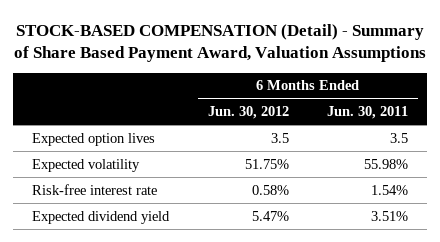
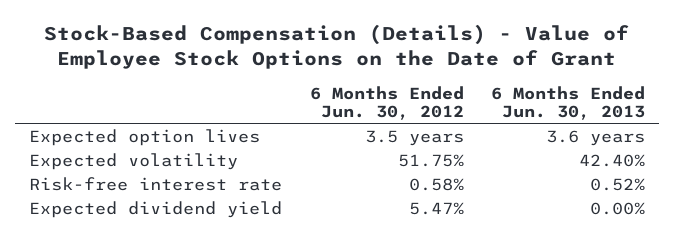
[14,23,427,63] STOCK-BASED COMPENSATION (Detail) - Summary of Share Based Payment Award, Valuation Assumptions -> [44,24,630,70] Stock-Based Compensation (Details) - Value of Employee Stock Options on the Date of Grant
[327,106,409,120] Jun. 30, 2011 -> none
none -> [491,85,646,121] 6 Months Ended Jun. 30, 2013
[270,132,289,143] 3.5 -> [364,130,464,147] 3.5 years

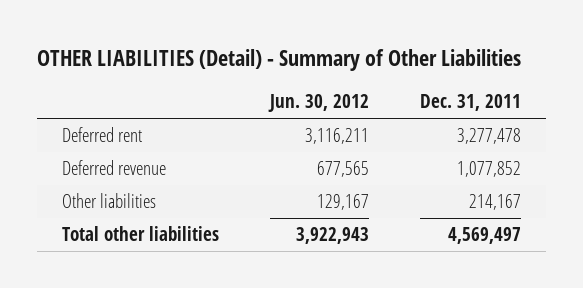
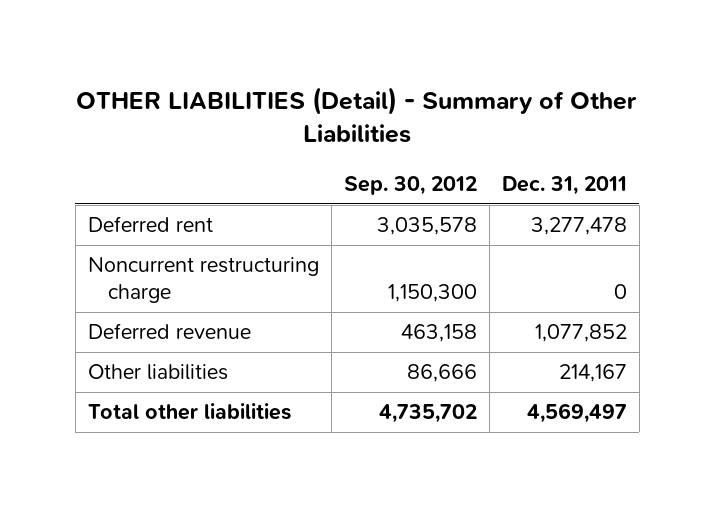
[268,94,370,113] Jun. 30, 2012 -> none
none -> [343,176,477,196] Sep. 30, 2012
none -> [87,257,319,304] Noncurrent restructuring charge

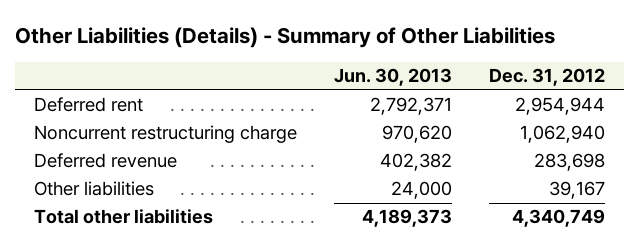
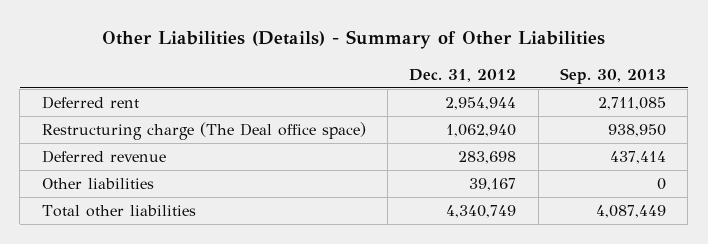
[334,68,453,87] Jun. 30, 2013 -> none
none -> [559,67,666,84] Sep. 30, 2013
[33,125,297,144] Noncurrent restructuring charge -> [41,122,366,141] Restructuring charge (The Deal office space)

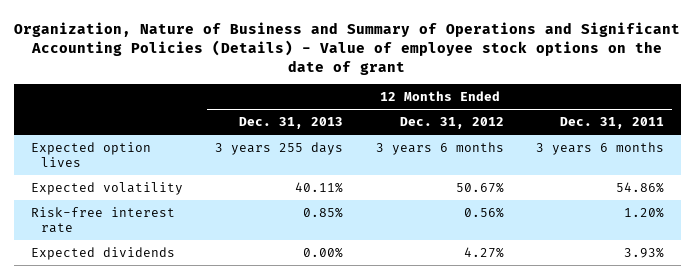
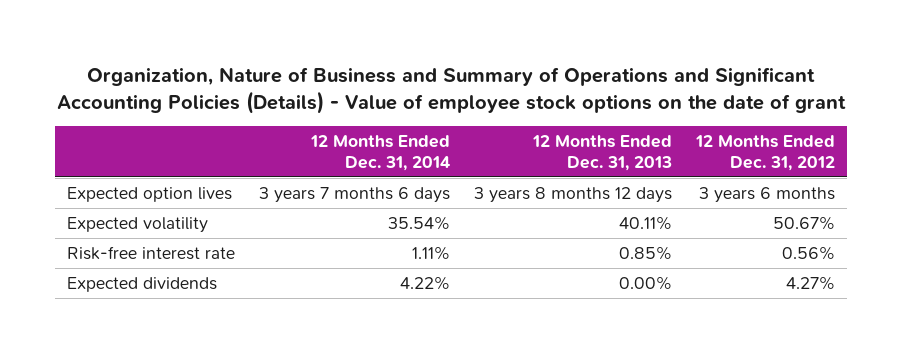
[560,117,665,130] Dec. 31, 2011 -> none
none -> [310,135,451,171] 12 Months Ended Dec. 31, 2014
[215,141,344,155] 3 years 255 days -> [474,187,673,204] 3 years 8 months 12 days

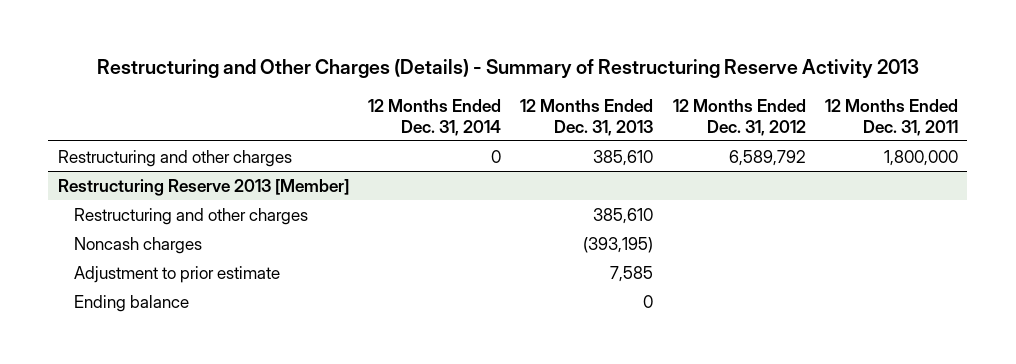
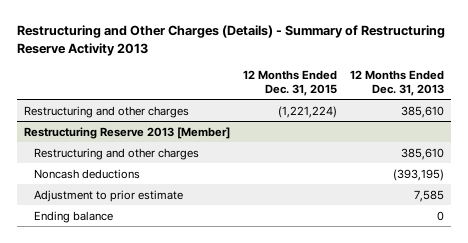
[368,98,502,136] 12 Months Ended Dec. 31, 2014 -> none
[672,98,806,136] 12 Months Ended Dec. 31, 2012 -> none
[824,98,958,136] 12 Months Ended Dec. 31, 2011 -> none
none -> [243,69,338,96] 12 Months Ended Dec. 31, 2015
[73,236,202,254] Noncash charges -> [34,168,141,179] Noncash deductions

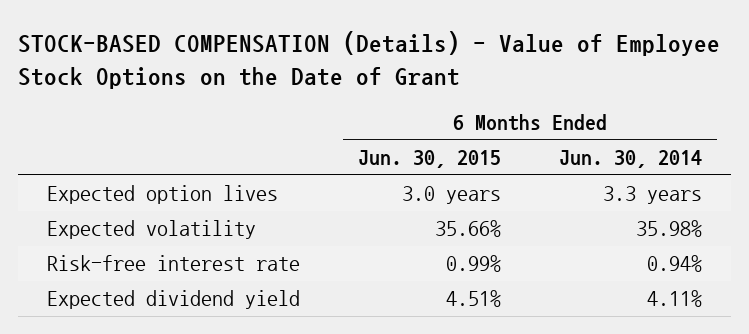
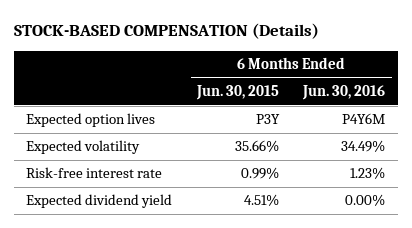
[17,30,720,89] STOCK-BASED COMPENSATION (Details) - Value of Employee Stock Options on the Date of Grant -> [13,23,319,40] STOCK-BASED COMPENSATION (Details)
[559,150,703,169] Jun. 30, 2014 -> none
none -> [302,85,386,101] Jun. 30, 2016
[401,186,501,205] 3.0 years -> [255,114,280,125] P3Y

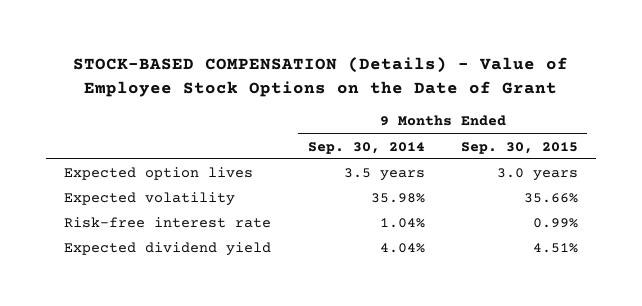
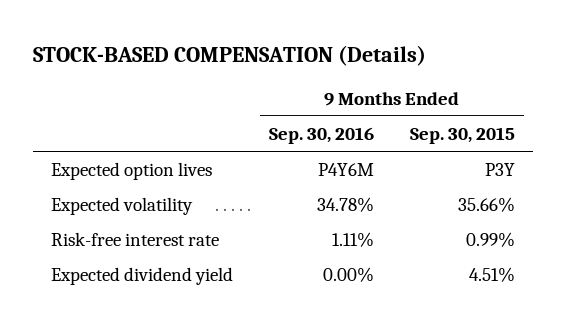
[73,57,569,97] STOCK-BASED COMPENSATION (Details) - Value of Employee Stock Options on the Date of Grant -> [33,45,427,67] STOCK-BASED COMPENSATION (Details)
[307,141,425,154] Sep. 30, 2014 -> none
none -> [269,126,375,144] Sep. 30, 2016
[497,168,579,182] 3.0 years -> [484,162,515,176] P3Y

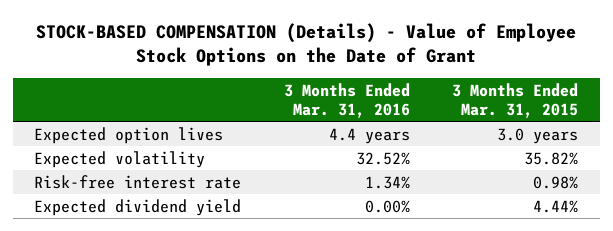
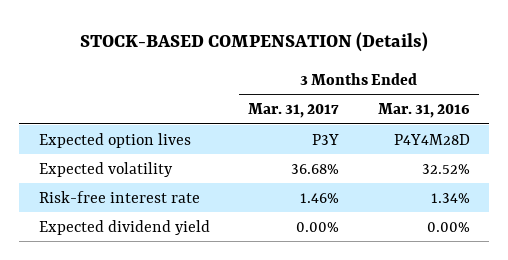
[36,22,577,67] STOCK-BASED COMPENSATION (Details) - Value of Employee Stock Options on the Date of Grant -> [80,32,429,53] STOCK-BASED COMPENSATION (Details)
[452,82,579,118] 3 Months Ended Mar. 31, 2015 -> none
none -> [248,103,340,119] Mar. 31, 2017
[328,127,410,144] 4.4 years -> [393,133,470,145] P4Y4M28D

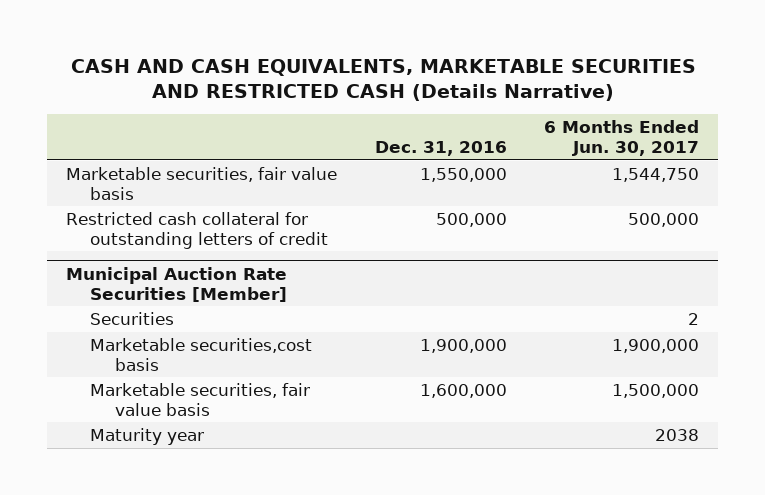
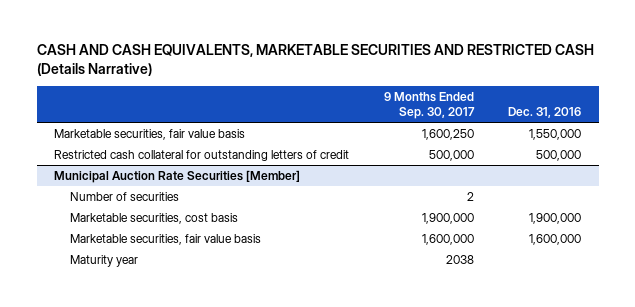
[544,119,700,156] 6 Months Ended Jun. 30, 2017 -> none
none -> [383,91,475,120] 9 Months Ended Sep. 30, 2017
[90,311,175,325] Securities -> [70,191,180,201] Number of securities
[90,337,313,371] Marketable securities,cost basis -> [70,212,239,224] Marketable securities, cost basis

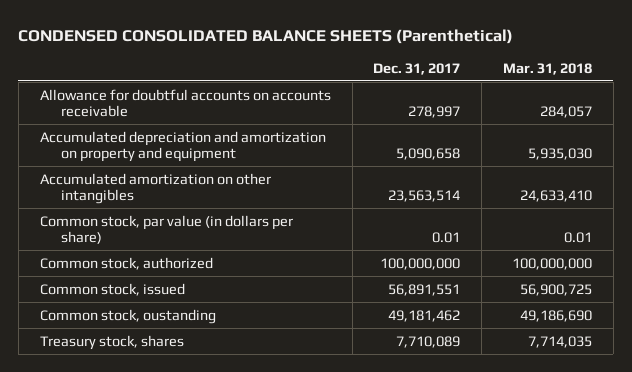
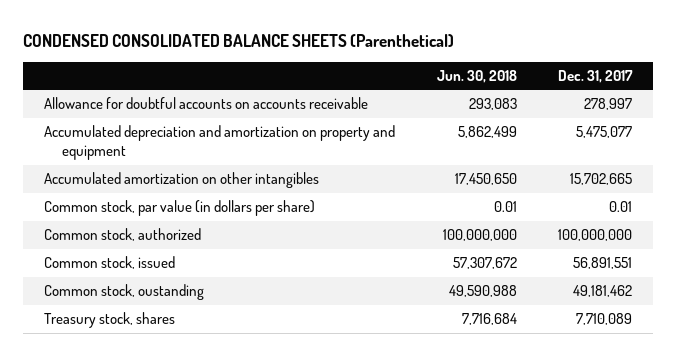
[503,62,593,75] Mar. 31, 2018 -> none
none -> [436,69,517,83] Jun. 30, 2018
[396,148,461,161] 5,090,658 -> [576,126,633,139] 5,475,077
[388,190,461,203] 23,563,514 -> [570,173,633,186] 15,702,665

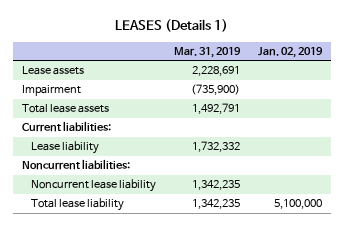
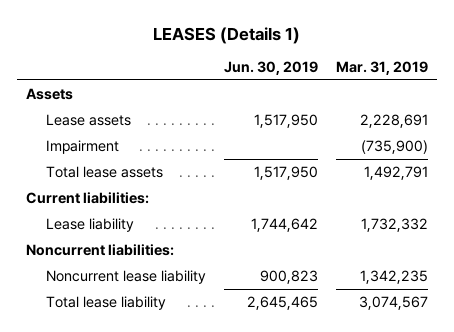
[257,46,323,58] Jan. 02, 2019 -> none
none -> [224,61,319,76] Jun. 30, 2019
none -> [25,88,73,101] Assets
[191,199,240,210] 1,342,235 -> [359,296,429,311] 3,074,567

